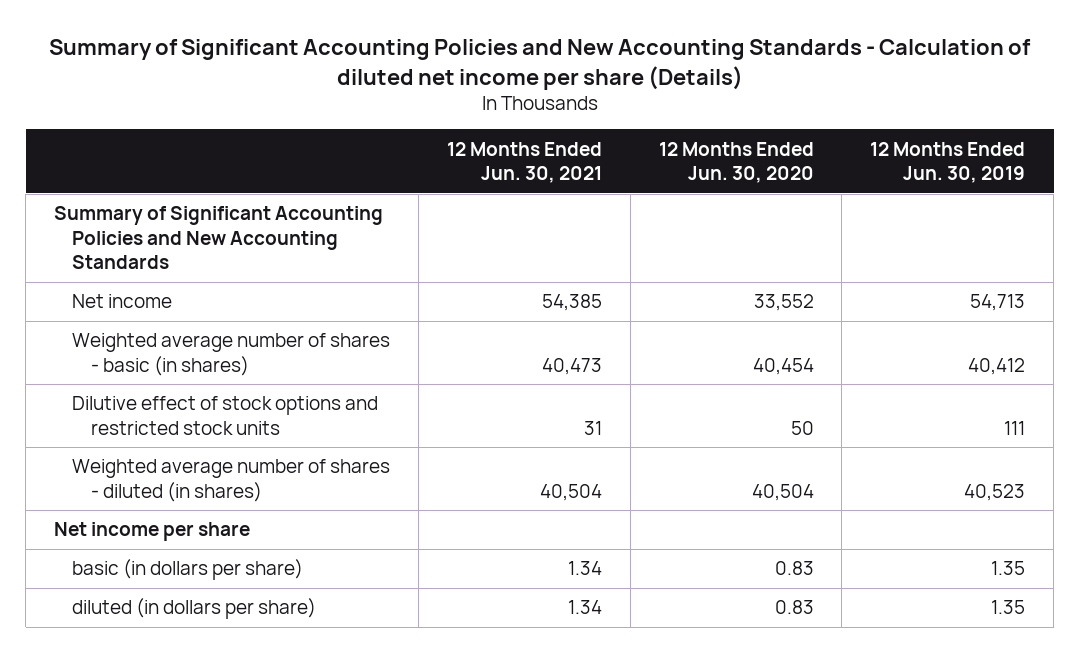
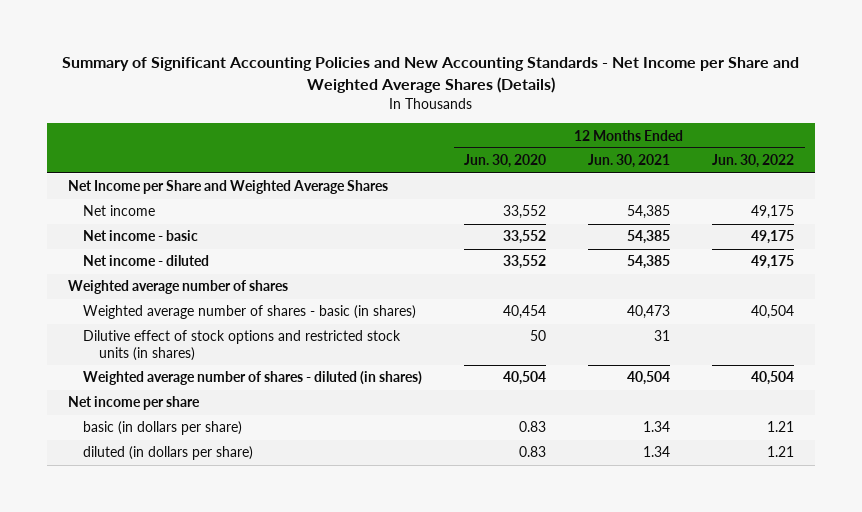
[48,39,1031,90] Summary of Significant Accounting Policies and New Accounting Standards - Calculation of diluted net income per share (Details) -> [61,57,799,94] Summary of Significant Accounting Policies and New Accounting Standards - Net Income per Share and Weighted Average Shares (Details)
[870,141,1026,184] 12 Months Ended Jun. 30, 2019 -> none
none -> [712,154,795,169] Jun. 30, 2022
[54,206,384,270] Summary of Significant Accounting Policies and New Accounting Standards -> none
none -> [67,180,388,195] Net Income per Share and Weighted Average Shares
none -> [83,230,199,242] Net income - basic
none -> [83,255,210,267] Net income - diluted
none -> [67,280,288,295] Weighted average number of shares
[72,396,379,435] Dilutive effect of stock options and restricted stock units -> [83,330,402,362] Dilutive effect of stock options and restricted stock units (in shares)

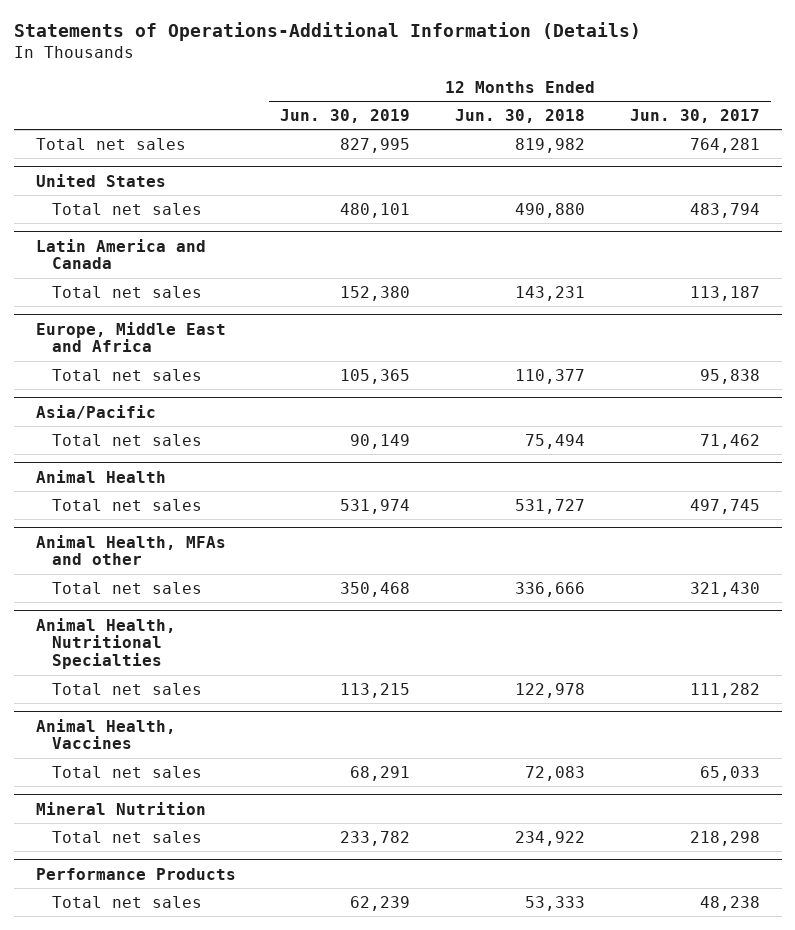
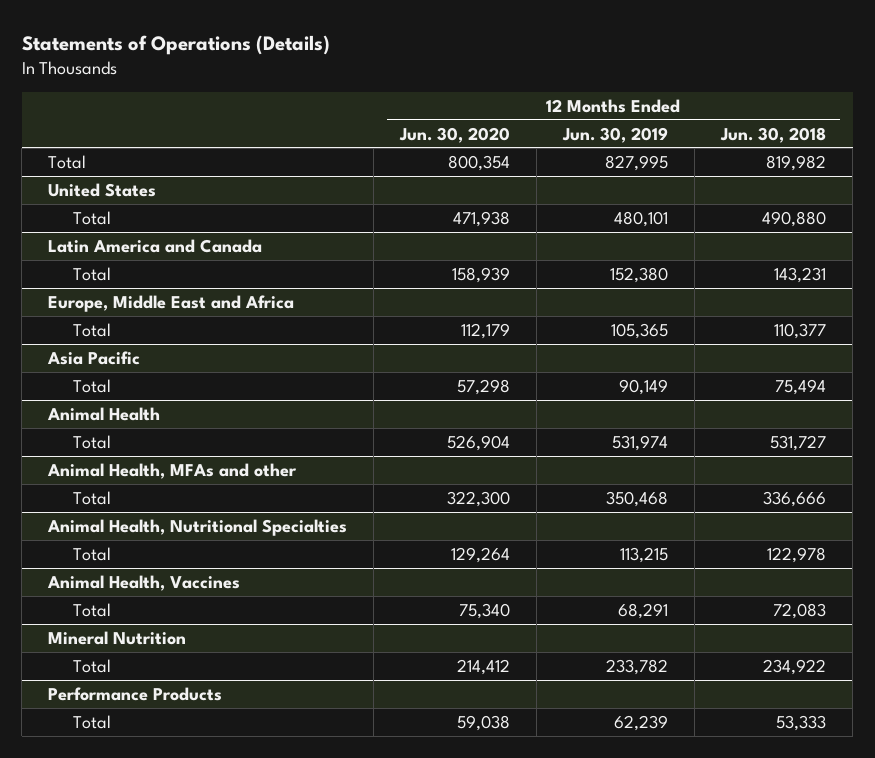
[13,22,641,42] Statements of Operations-Additional Information (Details) -> [21,34,330,55] Statements of Operations (Details)
[629,108,760,123] Jun. 30, 2017 -> none
none -> [399,126,511,143] Jun. 30, 2020
[35,137,186,150] Total net sales -> [48,154,87,169] Total
[52,202,203,215] Total net sales -> [73,210,112,225] Total
[52,285,203,298] Total net sales -> [73,266,112,281] Total
[52,368,203,381] Total net sales -> [73,322,112,337] Total
[35,404,156,419] Asia/Pacific -> [47,350,141,365] Asia Pacific
[52,433,203,446] Total net sales -> [73,378,112,393] Total
[52,498,203,511] Total net sales -> [73,434,112,449] Total
[52,581,203,594] Total net sales -> [73,490,112,505] Total
[52,682,203,695] Total net sales -> [73,546,112,561] Total
[52,765,203,778] Total net sales -> [73,602,112,617] Total
[52,830,203,843] Total net sales -> [73,658,112,673] Total
[52,895,203,908] Total net sales -> [73,714,112,729] Total

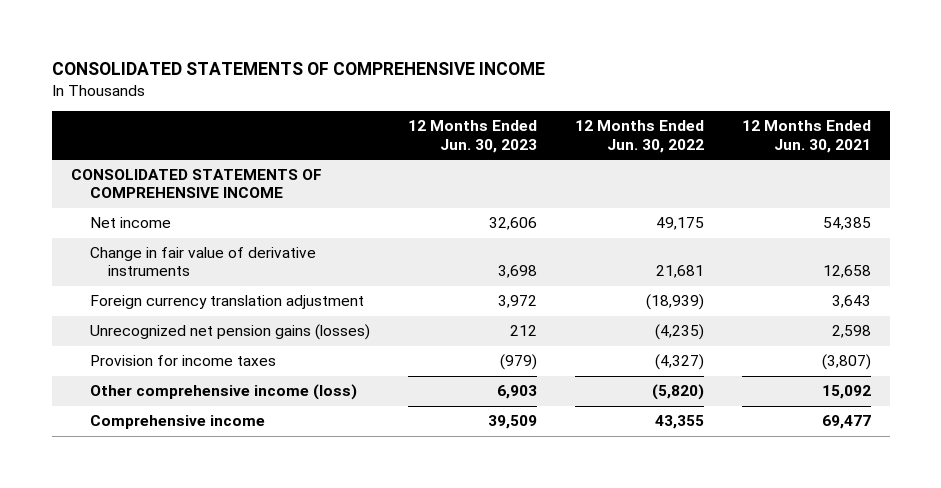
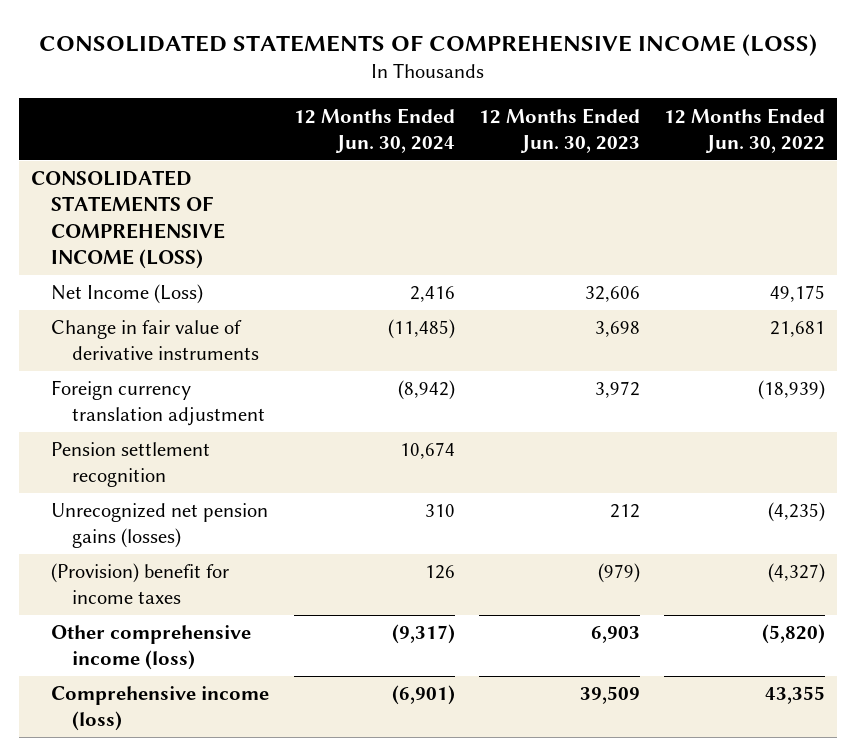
[51,62,545,76] CONSOLIDATED STATEMENTS OF COMPREHENSIVE INCOME -> [38,33,817,56] CONSOLIDATED STATEMENTS OF COMPREHENSIVE INCOME (LOSS)
[741,120,871,153] 12 Months Ended Jun. 30, 2021 -> none
none -> [293,107,455,153] 12 Months Ended Jun. 30, 2024
[70,169,322,199] CONSOLIDATED STATEMENTS OF COMPREHENSIVE INCOME -> [30,170,226,269] CONSOLIDATED STATEMENTS OF COMPREHENSIVE INCOME (LOSS)
[89,217,171,229] Net income -> [51,284,204,305] Net Income (Loss)
none -> [51,442,211,488] Pension settlement recognition
[89,355,276,367] Provision for income taxes -> [51,563,230,605] (Provision) benefit for income taxes
[89,415,265,430] Comprehensive income -> [51,686,270,732] Comprehensive income (loss)

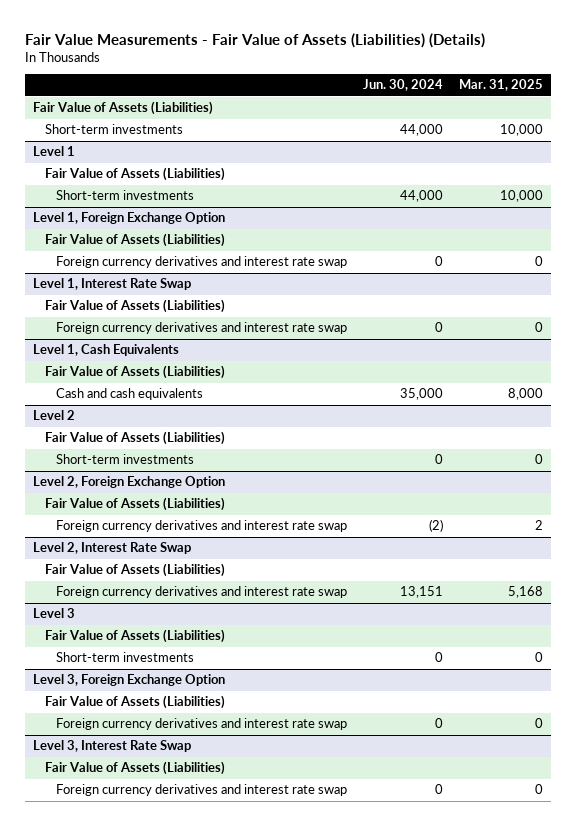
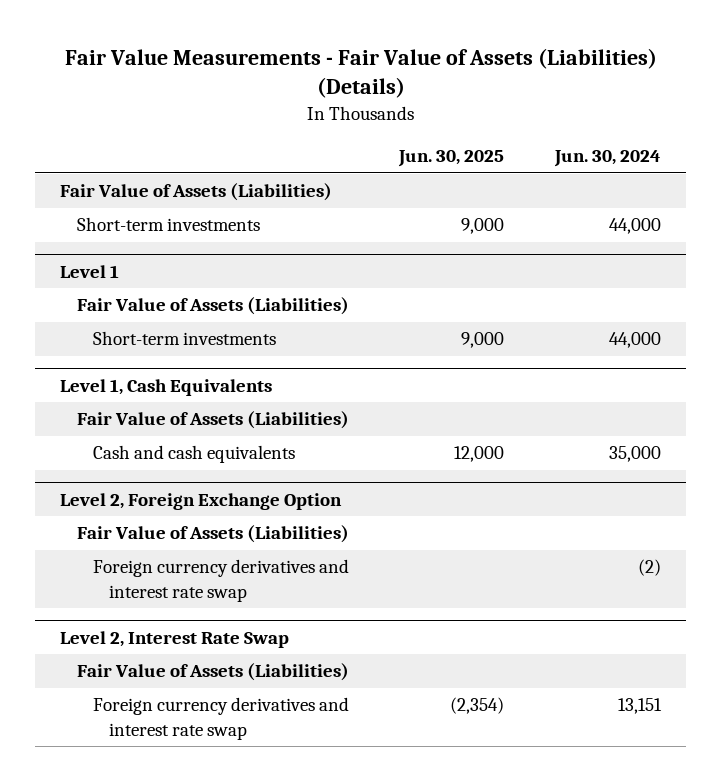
[458,79,543,92] Mar. 31, 2025 -> none
none -> [398,149,505,167] Jun. 30, 2025
[33,212,226,225] Level 1, Foreign Exchange Option -> none
[44,233,225,248] Fair Value of Assets (Liabilities) -> none
[55,256,347,269] Foreign currency derivatives and interest rate swap -> none
[33,278,192,291] Level 1, Interest Rate Swap -> none
[44,299,225,314] Fair Value of Assets (Liabilities) -> none
[55,322,347,335] Foreign currency derivatives and interest rate swap -> none
[33,410,76,421] Level 2 -> none
[44,431,225,446] Fair Value of Assets (Liabilities) -> none
[55,454,194,465] Short-term investments -> none
[33,608,76,619] Level 3 -> none
[44,629,225,644] Fair Value of Assets (Liabilities) -> none
[55,652,194,663] Short-term investments -> none
[33,674,226,687] Level 3, Foreign Exchange Option -> none
[44,695,225,710] Fair Value of Assets (Liabilities) -> none
[55,718,347,731] Foreign currency derivatives and interest rate swap -> none
[33,740,192,753] Level 3, Interest Rate Swap -> none
[44,761,225,776] Fair Value of Assets (Liabilities) -> none
[55,784,347,797] Foreign currency derivatives and interest rate swap -> none

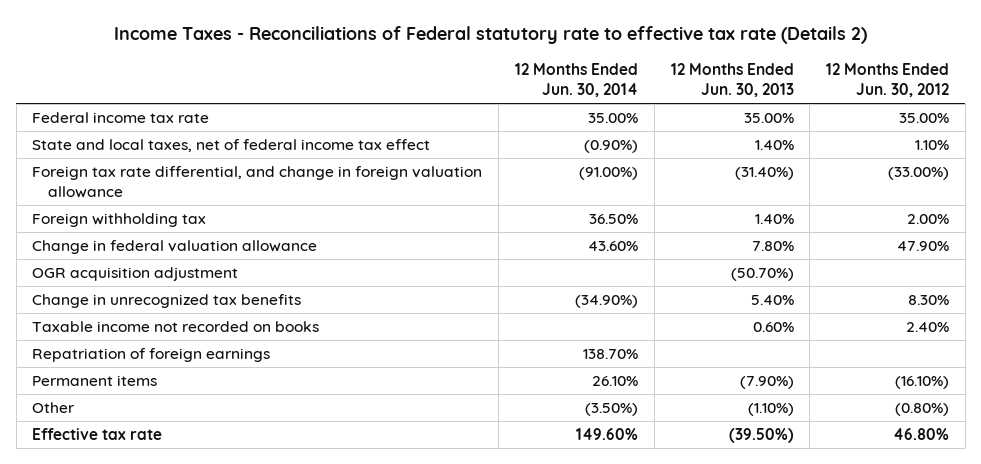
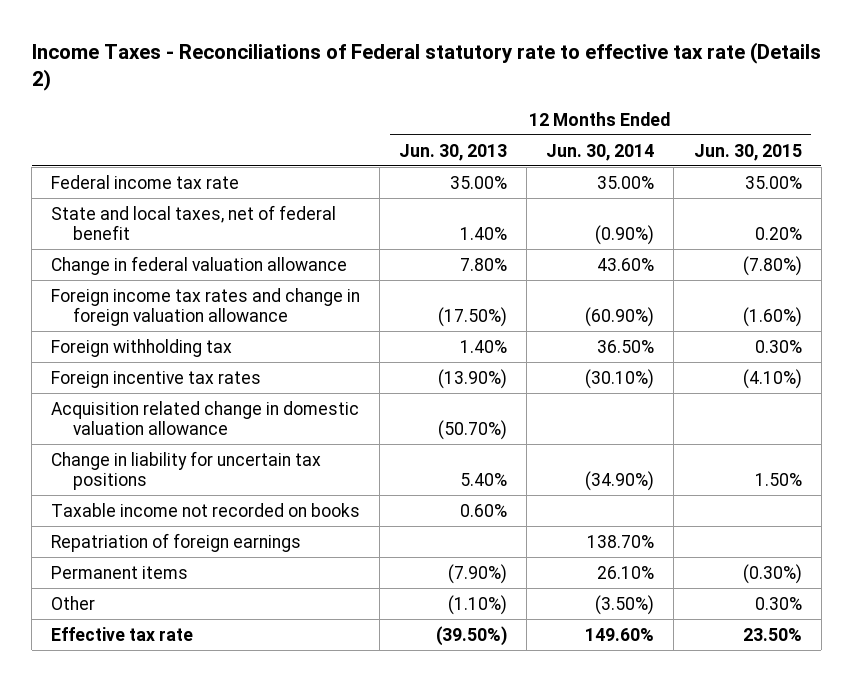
[826,63,950,98] 12 Months Ended Jun. 30, 2012 -> none
none -> [693,143,802,161] Jun. 30, 2015
[32,166,483,199] Foreign tax rate differential, and change in foreign valuation allowance -> none
[32,139,431,153] State and local taxes, net of federal income tax effect -> [51,204,337,241] State and local taxes, net of federal benefit
[32,267,239,282] OGR acquisition adjustment -> none
none -> [51,287,361,327] Foreign income tax rates and change in foreign valuation allowance
[32,213,207,228] Foreign withholding tax -> [51,338,233,357] Foreign withholding tax
none -> [51,370,262,388] Foreign incentive tax rates
none -> [51,400,360,436] Acquisition related change in domestic valuation allowance
[32,294,302,309] Change in unrecognized tax benefits -> [51,450,322,491] Change in liability for uncertain tax positions

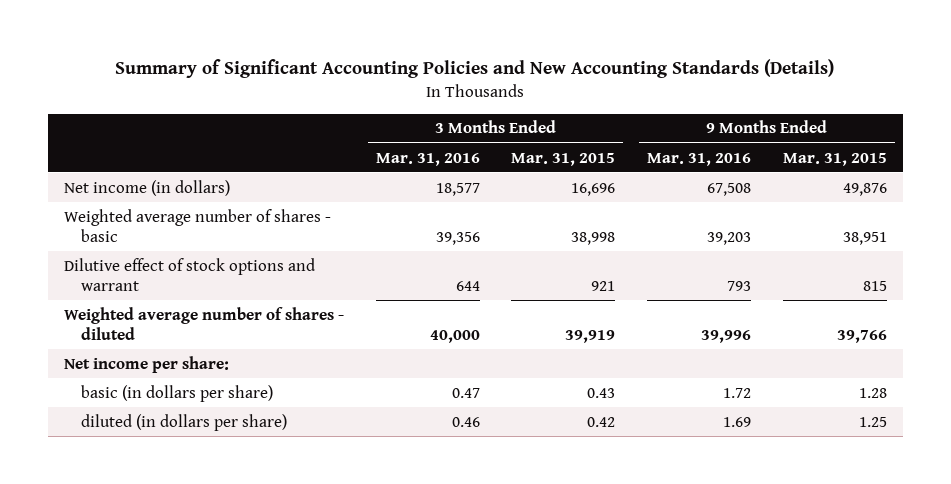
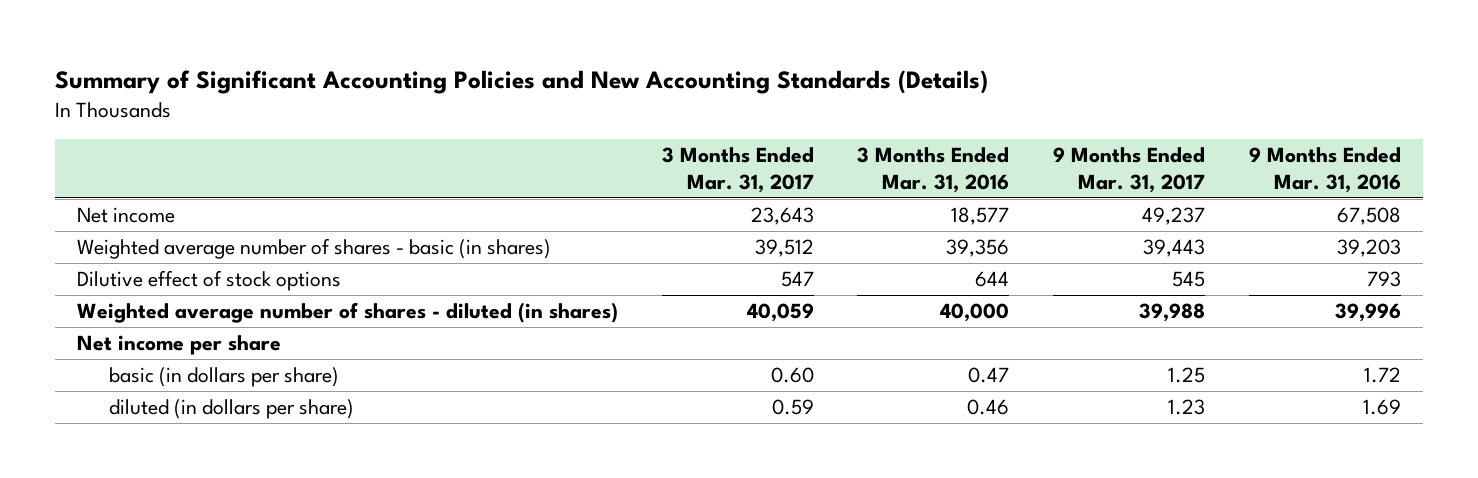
[511,152,616,166] Mar. 31, 2015 -> none
[782,152,887,166] Mar. 31, 2015 -> none
none -> [661,147,814,193] 3 Months Ended Mar. 31, 2017
none -> [1053,147,1206,193] 9 Months Ended Mar. 31, 2017
[64,179,231,196] Net income (in dollars) -> [76,207,175,224] Net income
[64,208,332,242] Weighted average number of shares - basic -> [76,238,551,260] Weighted average number of shares - basic (in shares)
[64,257,316,291] Dilutive effect of stock options and warrant -> [76,270,341,292] Dilutive effect of stock options
[64,306,345,340] Weighted average number of shares - diluted -> [76,302,618,324] Weighted average number of shares - diluted (in shares)
[64,355,230,373] Net income per share: -> [76,335,281,356] Net income per share

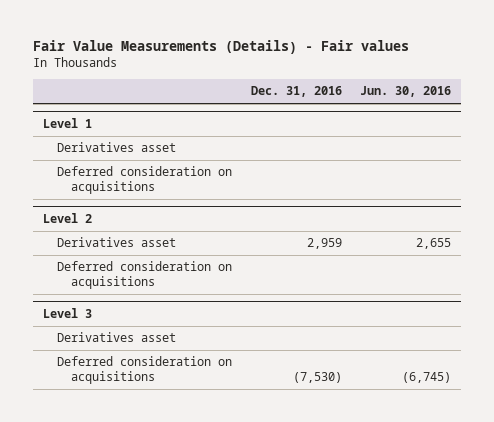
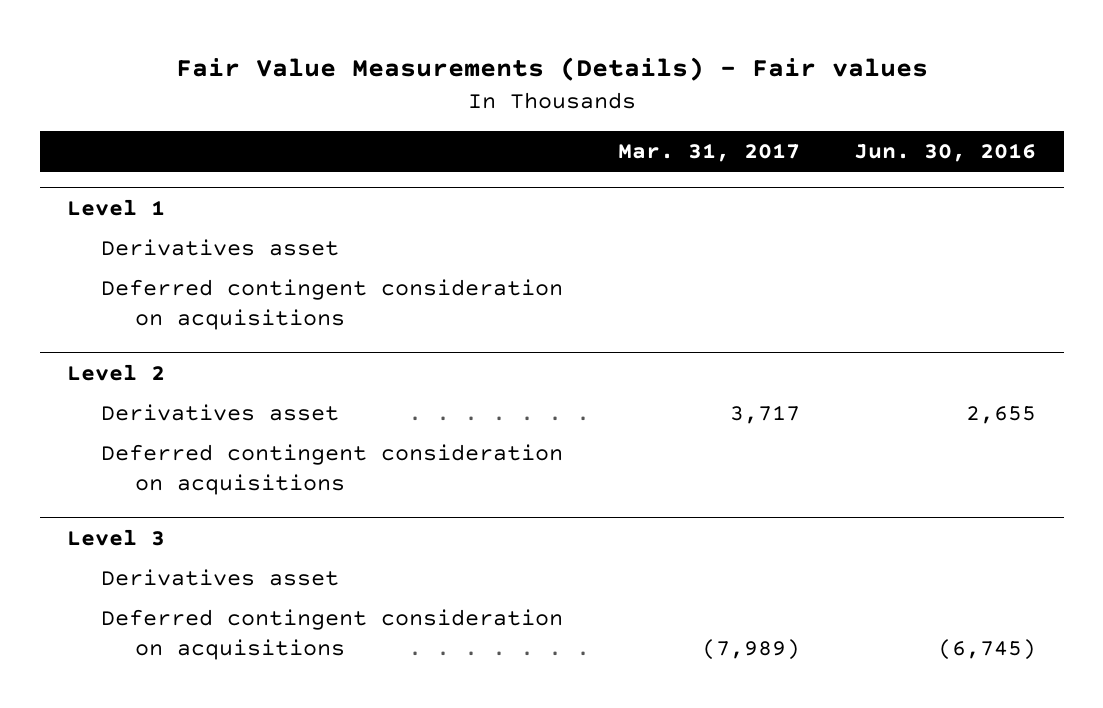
[250,86,342,98] Dec. 31, 2016 -> none
none -> [617,143,800,163] Mar. 31, 2017
[56,166,232,195] Deferred consideration on acquisitions -> [100,279,563,330] Deferred contingent consideration on acquisitions
[56,261,232,290] Deferred consideration on acquisitions -> [100,444,563,495] Deferred contingent consideration on acquisitions
[56,356,232,385] Deferred consideration on acquisitions -> [100,609,563,660] Deferred contingent consideration on acquisitions

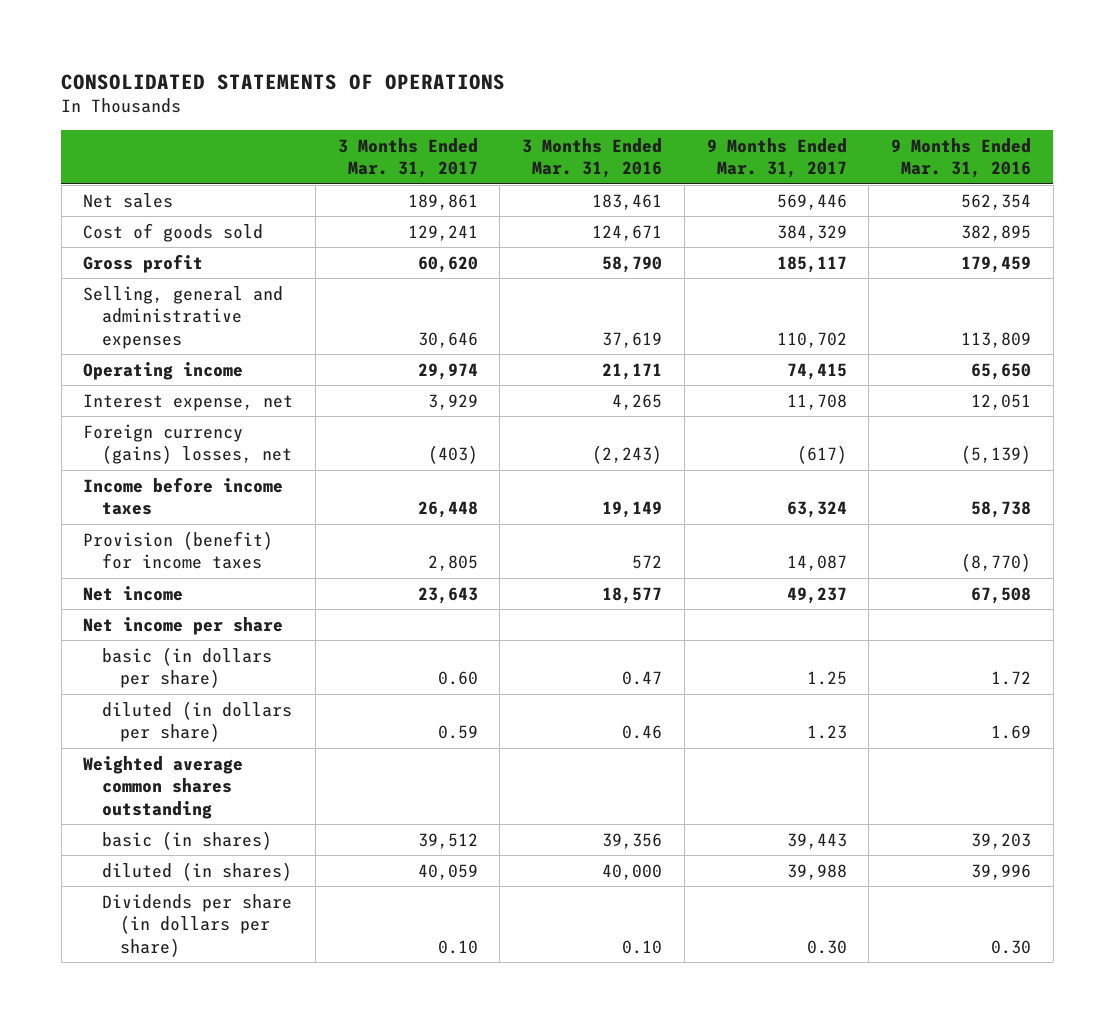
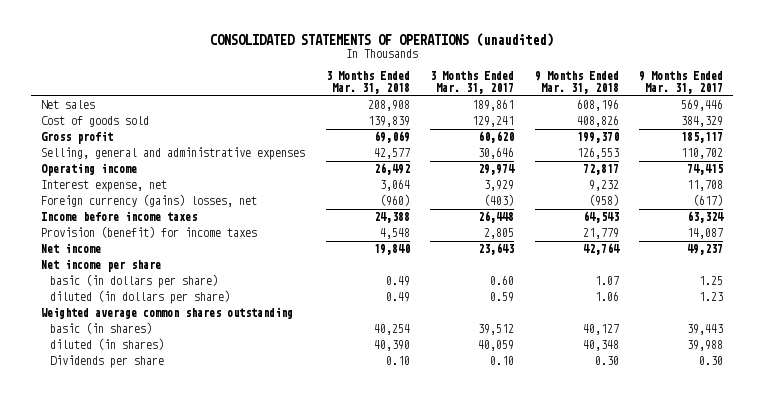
[61,73,506,90] CONSOLIDATED STATEMENTS OF OPERATIONS -> [210,33,554,48] CONSOLIDATED STATEMENTS OF OPERATIONS (unaudited)
[522,137,663,179] 3 Months Ended Mar. 31, 2016 -> none
[891,137,1032,179] 9 Months Ended Mar. 31, 2016 -> none
none -> [325,70,410,95] 3 Months Ended Mar. 31, 2018
none -> [534,70,619,95] 9 Months Ended Mar. 31, 2018
[101,893,292,957] Dividends per share (in dollars per share) -> [49,355,164,369] Dividends per share

